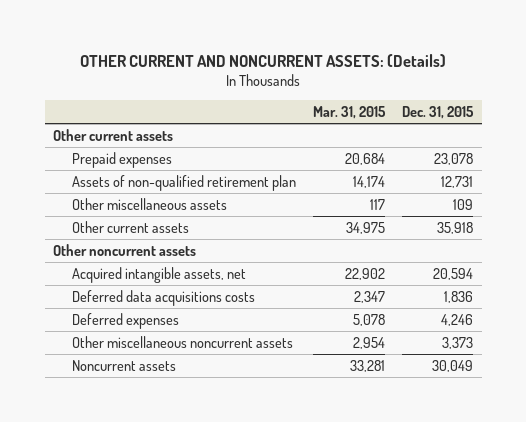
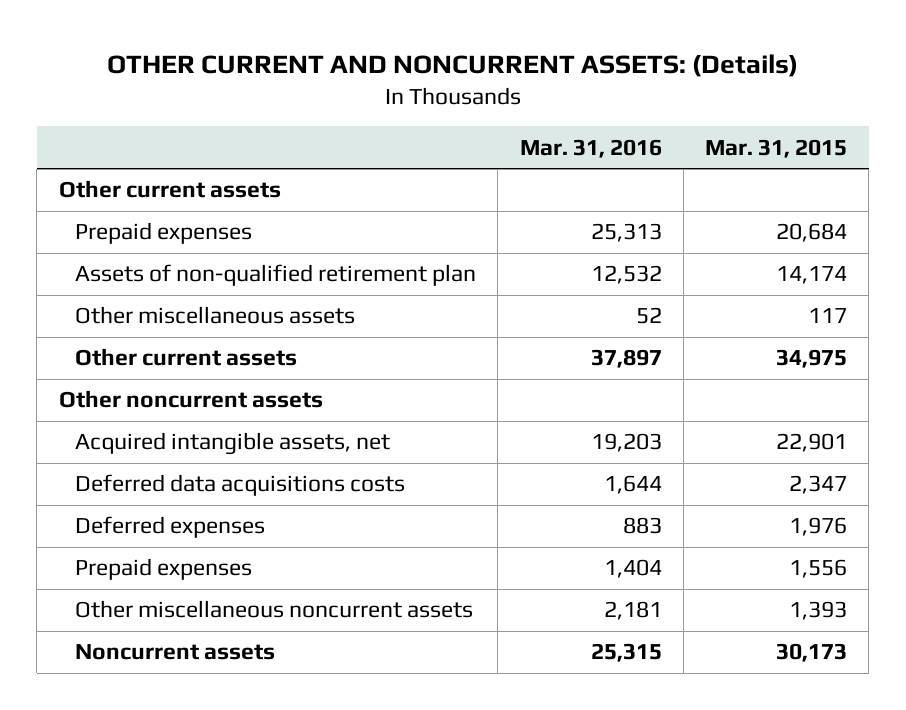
[402,106,475,120] Dec. 31, 2015 -> none
none -> [519,138,662,158] Mar. 31, 2016
[344,267,385,280] 22,902 -> [775,433,847,453] 22,901
[352,313,385,326] 5,078 -> [788,517,847,537] 1,976
none -> [75,558,253,581] Prepaid expenses
[352,336,385,349] 2,954 -> [788,601,847,621] 1,393
[349,359,385,372] 33,281 -> [775,643,847,663] 30,173

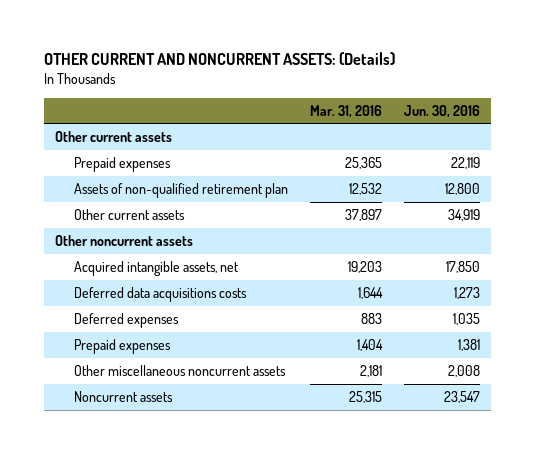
[704,138,847,158] Mar. 31, 2015 -> none
none -> [404,104,481,118] Jun. 30, 2016
[590,223,662,243] 25,313 -> [345,156,383,169] 25,365
[75,306,356,325] Other miscellaneous assets -> none

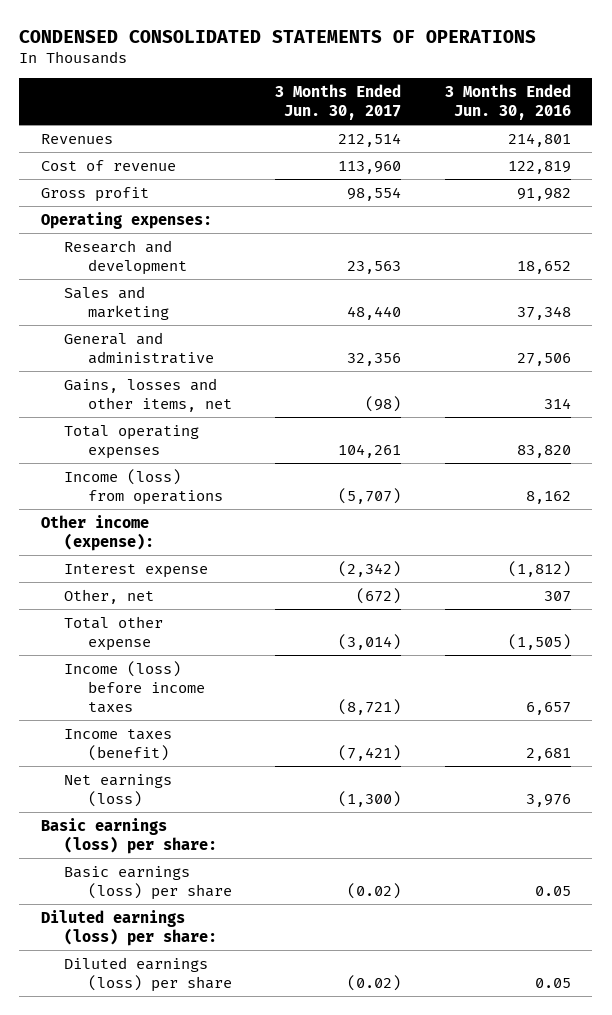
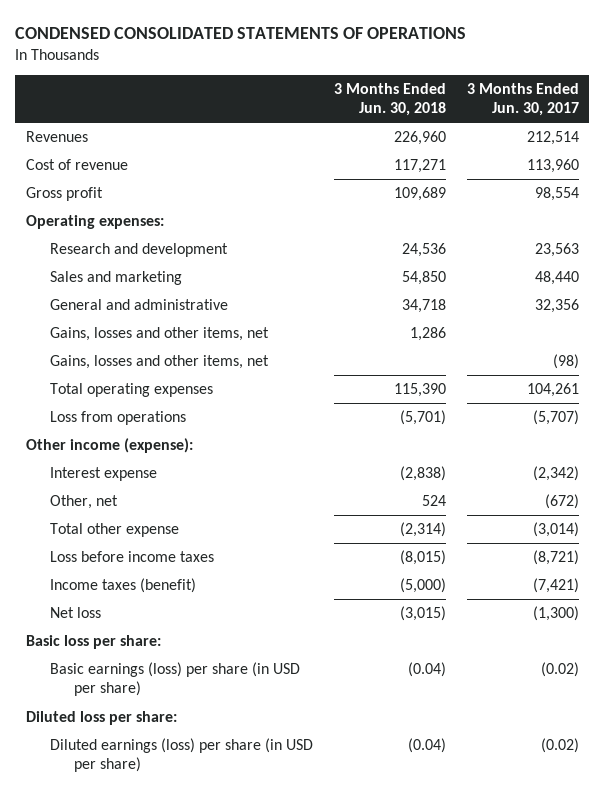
[444,84,571,121] 3 Months Ended Jun. 30, 2016 -> none
none -> [333,82,446,117] 3 Months Ended Jun. 30, 2018
none -> [49,326,269,341] Gains, losses and other items, net
[64,468,223,505] Income (loss) from operations -> [49,410,186,425] Loss from operations
[64,660,205,713] Income (loss) before income taxes -> [49,550,214,562] Loss before income taxes
[64,773,173,807] Net earnings (loss) -> [49,606,101,618] Net loss
[40,817,218,854] Basic earnings (loss) per share: -> [25,634,161,649] Basic loss per share:
[64,865,232,900] Basic earnings (loss) per share -> [49,661,300,697] Basic earnings (loss) per share (in USD per share)
[40,909,218,946] Diluted earnings (loss) per share: -> [25,710,177,725] Diluted loss per share:
[64,956,232,992] Diluted earnings (loss) per share -> [49,737,313,773] Diluted earnings (loss) per share (in USD per share)

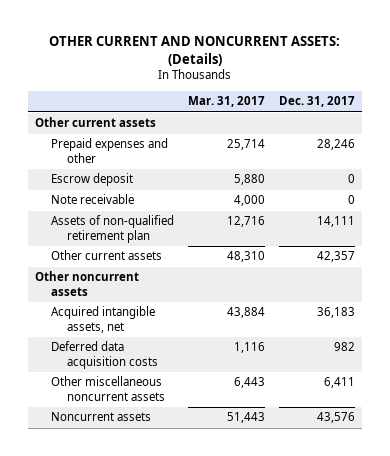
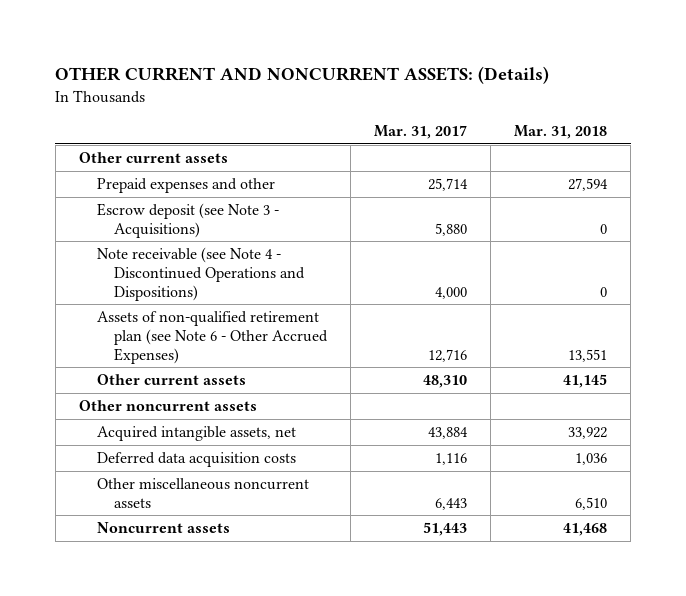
[279,96,356,108] Dec. 31, 2017 -> none
none -> [514,125,608,140] Mar. 31, 2018
[51,173,134,187] Escrow deposit -> [96,203,279,238] Escrow deposit (see Note 3 - Acquisitions)
[51,194,135,205] Note receivable -> [96,247,306,301] Note receivable (see Note 4 - Discontinued Operations and Dispositions)
[51,215,175,243] Assets of non-qualified retirement plan -> [96,311,329,364] Assets of non-qualified retirement plan (see Note 6 - Other Accrued Expenses)

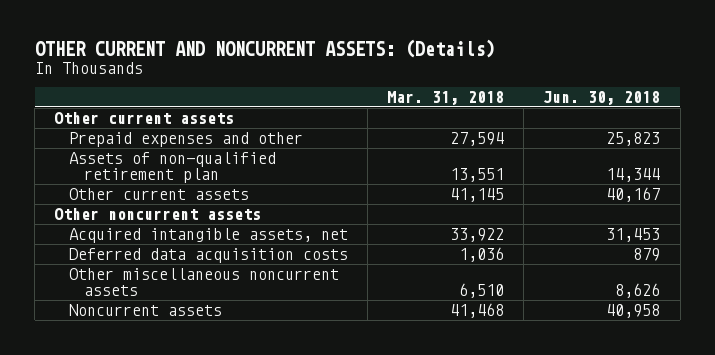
[374,125,468,140] Mar. 31, 2017 -> none
none -> [543,90,661,105] Jun. 30, 2018
[96,203,279,238] Escrow deposit (see Note 3 - Acquisitions) -> none
[96,247,306,301] Note receivable (see Note 4 - Discontinued Operations and Dispositions) -> none
[96,311,329,364] Assets of non-qualified retirement plan (see Note 6 - Other Accrued Expenses) -> [69,152,277,184] Assets of non-qualified retirement plan

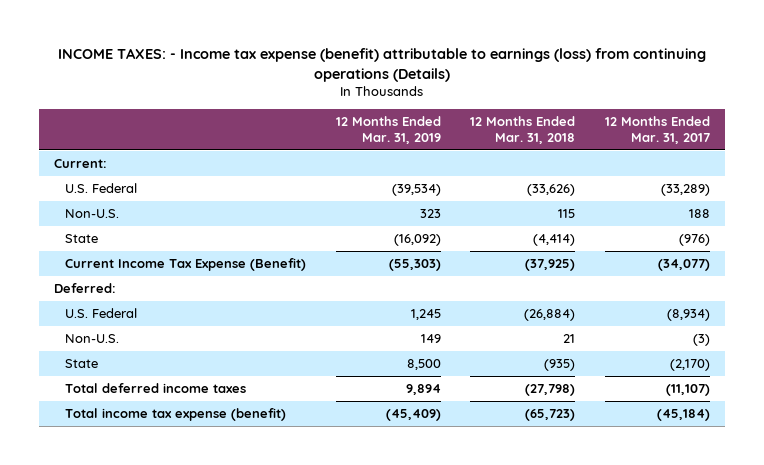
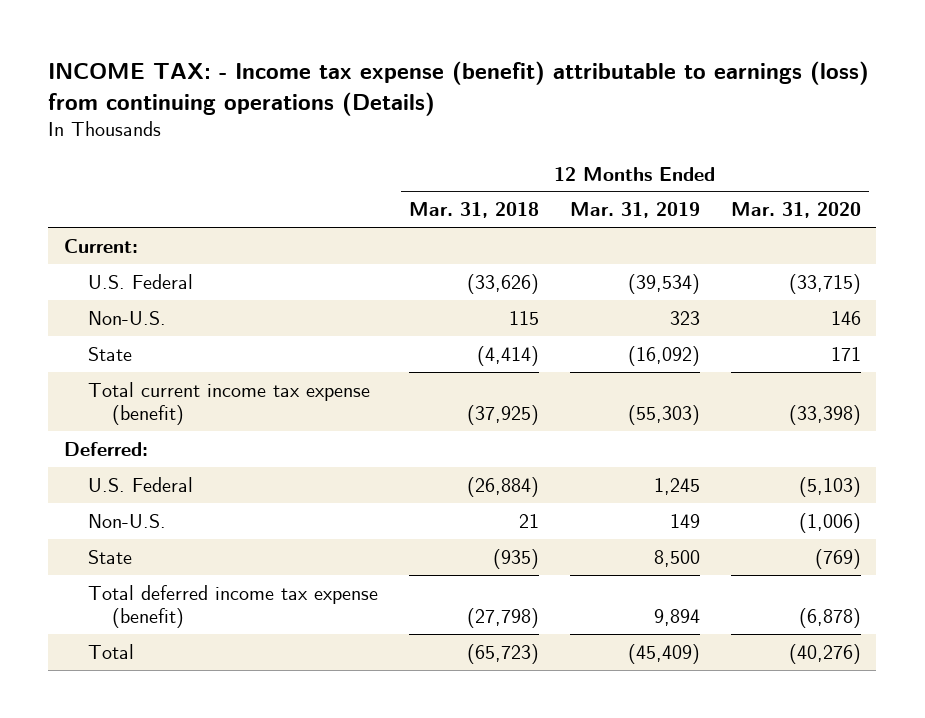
[57,48,706,83] INCOME TAXES: - Income tax expense (benefit) attributable to earnings (loss) from continuing operations (Details) -> [48,61,870,116] INCOME TAX: - Income tax expense (benefit) attributable to earnings (loss) from continuing operations (Details)
[604,116,710,144] 12 Months Ended Mar. 31, 2017 -> none
none -> [730,202,861,219] Mar. 31, 2020
[65,257,307,271] Current Income Tax Expense (Benefit) -> [87,381,370,425] Total current income tax expense (benefit)
[65,382,247,393] Total deferred income taxes -> [87,584,378,628] Total deferred income tax expense (benefit)
[65,407,287,421] Total income tax expense (benefit) -> [87,643,134,659] Total

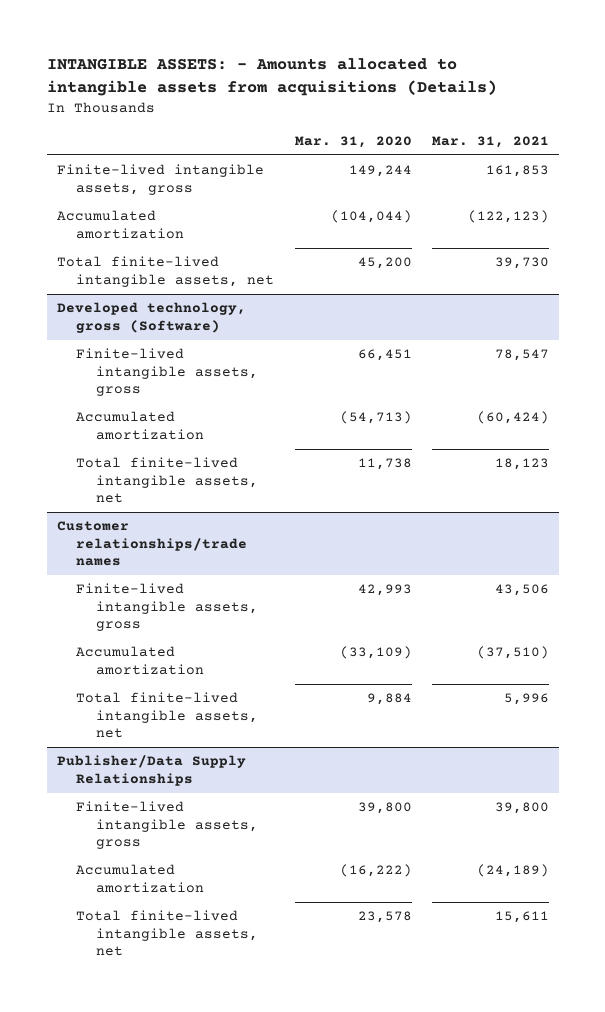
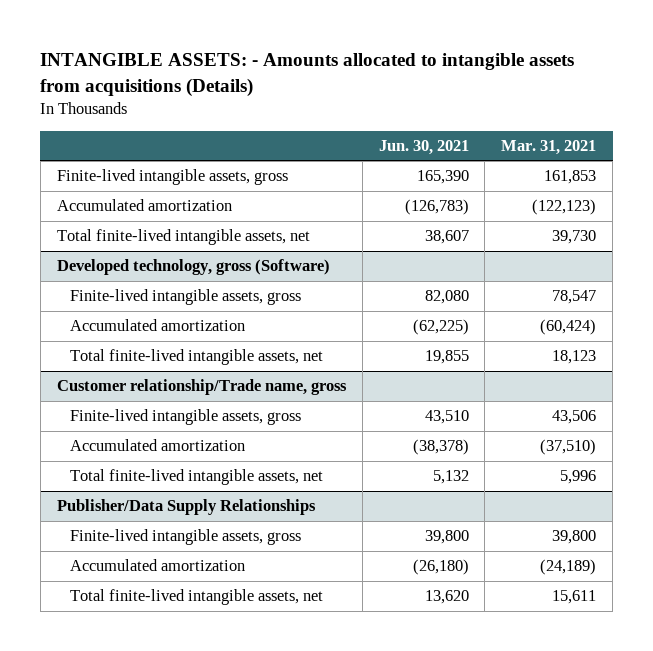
[294,135,412,148] Mar. 31, 2020 -> none
none -> [378,139,469,155] Jun. 30, 2021
[56,521,248,567] Customer relationships/trade names -> [56,379,347,396] Customer relationship/Trade name, gross

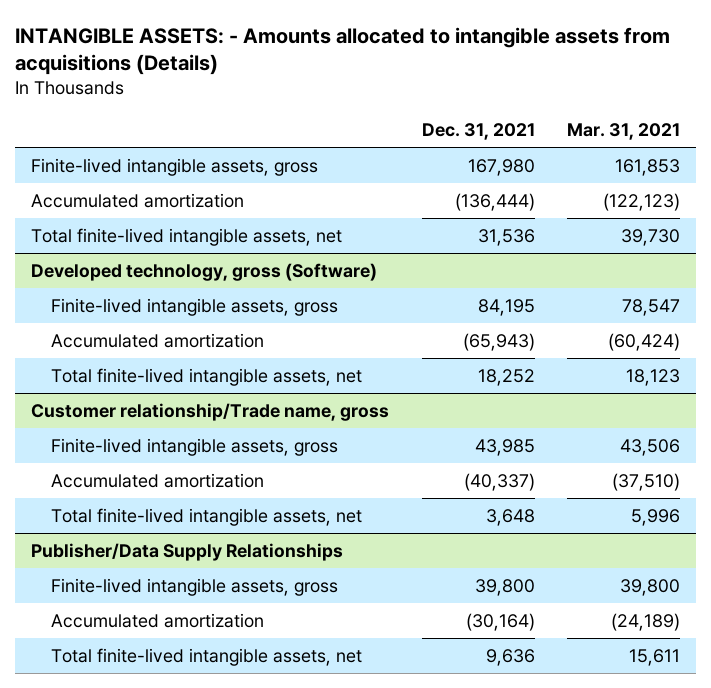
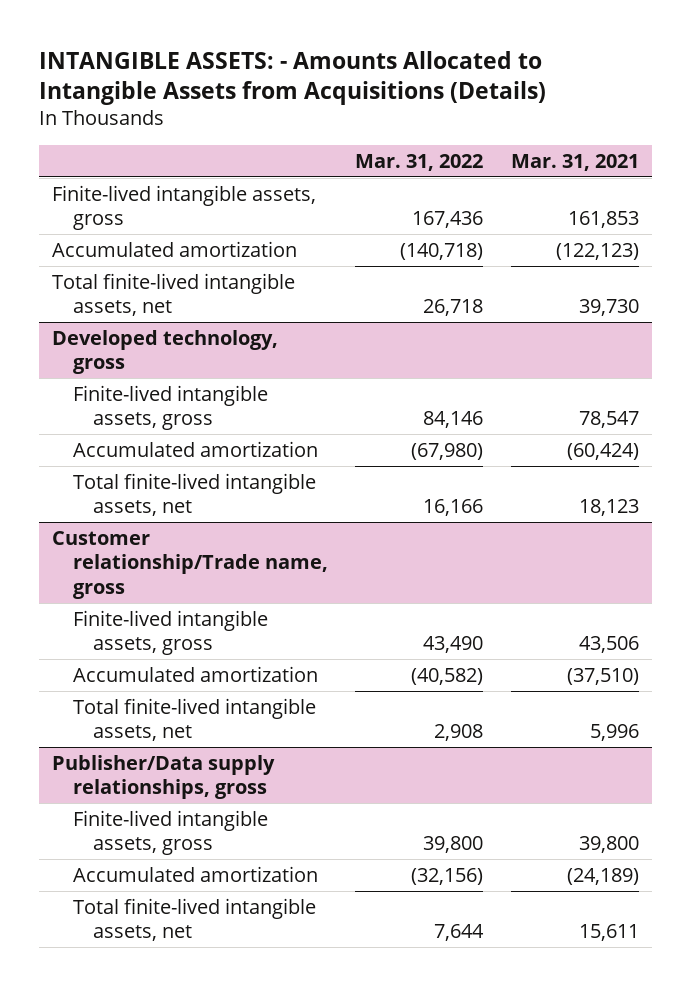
[15,26,671,76] INTANGIBLE ASSETS: - Amounts allocated to intangible assets from acquisitions (Details) -> [38,50,546,106] INTANGIBLE ASSETS: - Amounts Allocated to Intangible Assets from Acquisitions (Details)
[421,123,535,141] Dec. 31, 2021 -> none
none -> [355,153,484,171] Mar. 31, 2022
[31,262,378,281] Developed technology, gross (Software) -> [52,329,279,375] Developed technology, gross
[31,542,344,561] Publisher/Data Supply Relationships -> [52,754,276,800] Publisher/Data supply relationships, gross

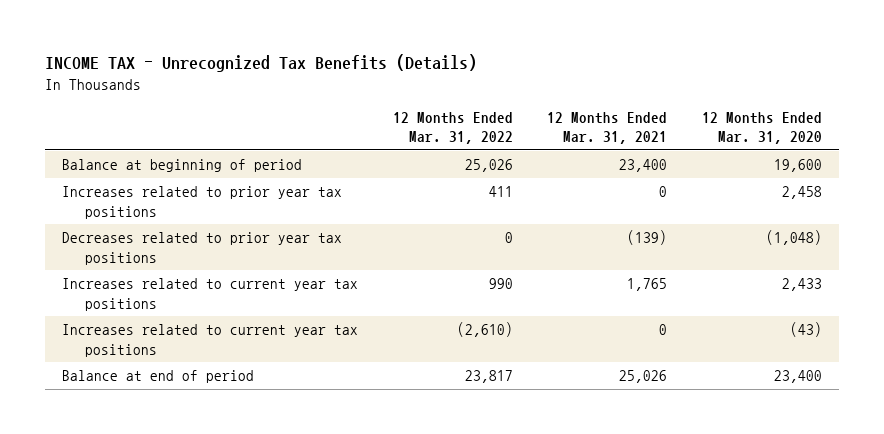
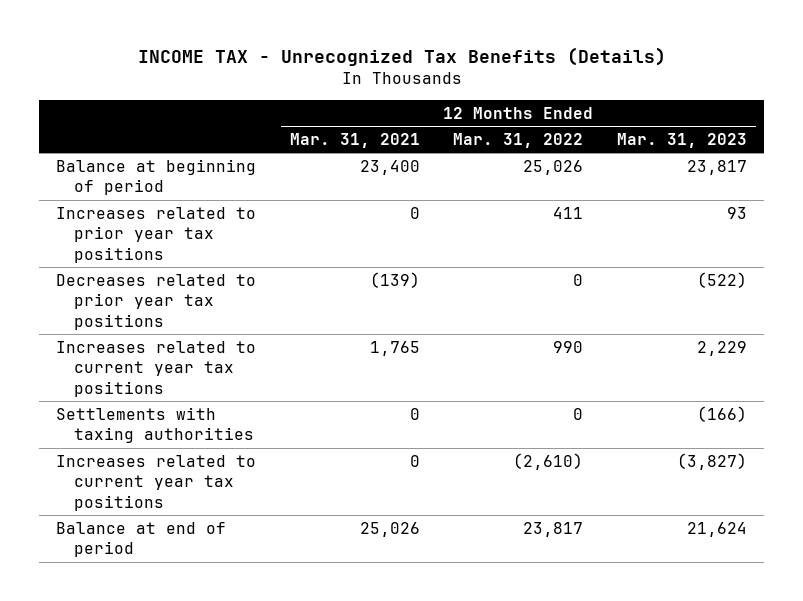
[702,111,823,145] 12 Months Ended Mar. 31, 2020 -> none
none -> [617,132,748,148] Mar. 31, 2023
none -> [55,406,254,444] Settlements with taxing authorities

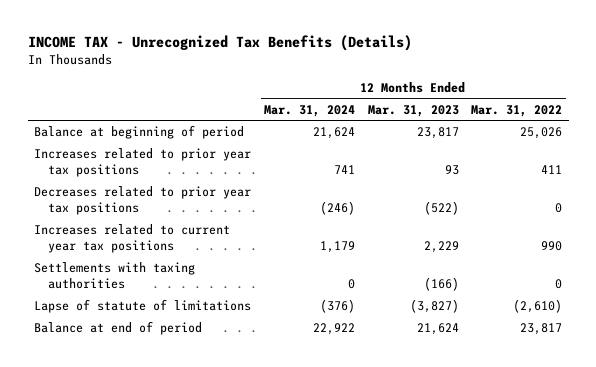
[289,132,420,148] Mar. 31, 2021 -> none
none -> [263,104,355,117] Mar. 31, 2024
[55,454,256,511] Increases related to current year tax positions -> [34,299,252,314] Lapse of statute of limitations

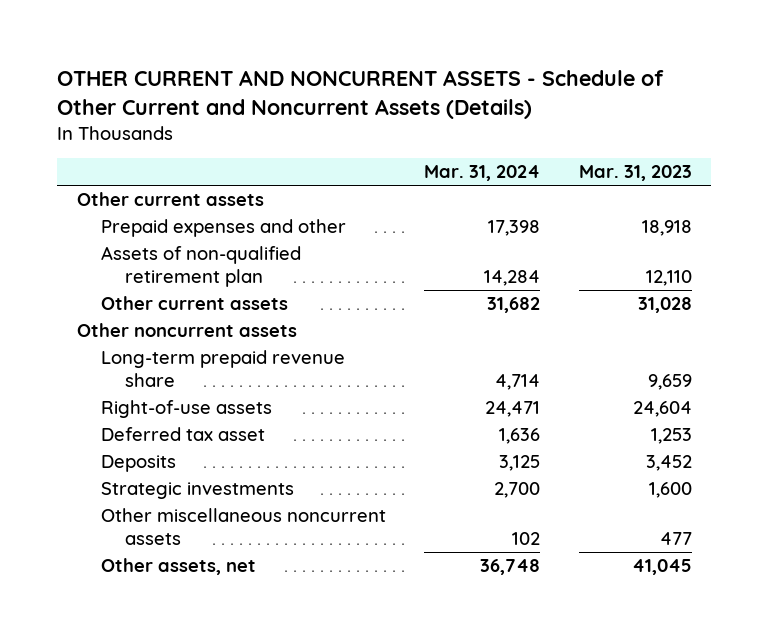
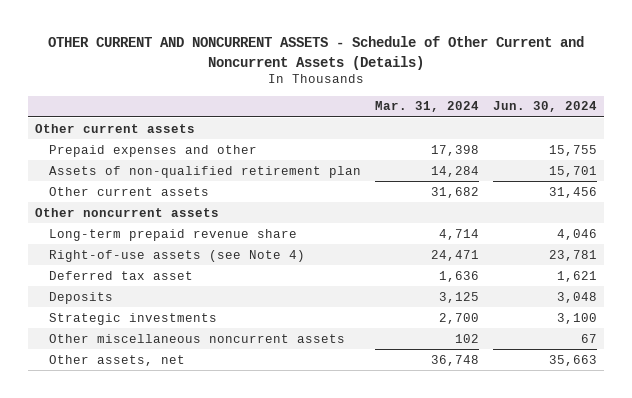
[578,165,692,182] Mar. 31, 2023 -> none
none -> [492,101,597,113] Jun. 30, 2024
[100,400,272,419] Right-of-use assets -> [48,249,305,262] Right-of-use assets (see Note 4)

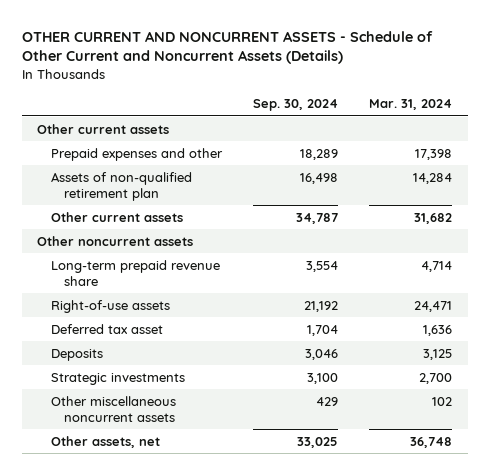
[492,101,597,113] Jun. 30, 2024 -> none
none -> [252,99,338,112] Sep. 30, 2024
[48,249,305,262] Right-of-use assets (see Note 4) -> [50,299,170,313] Right-of-use assets

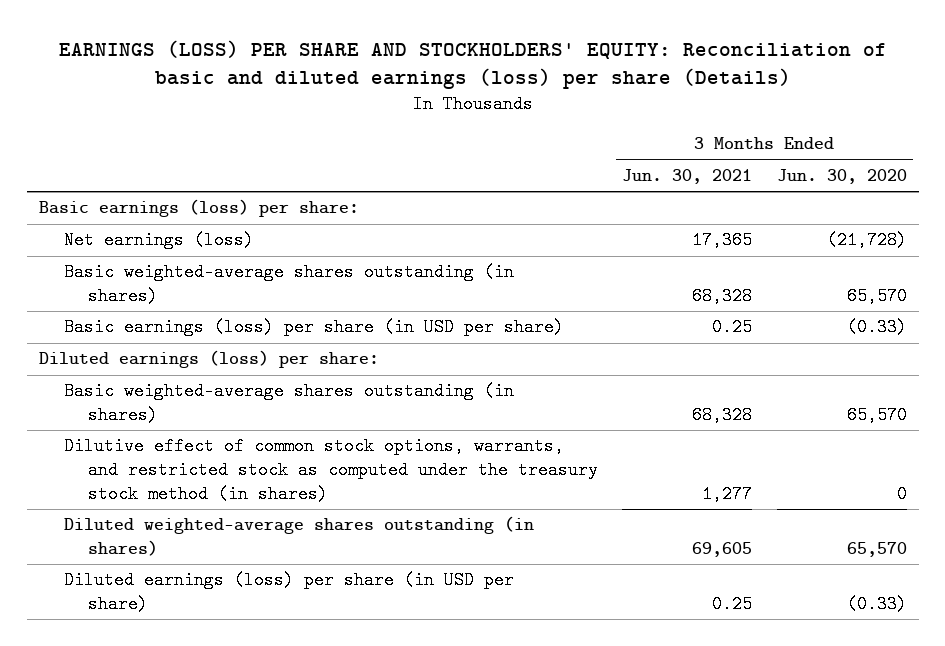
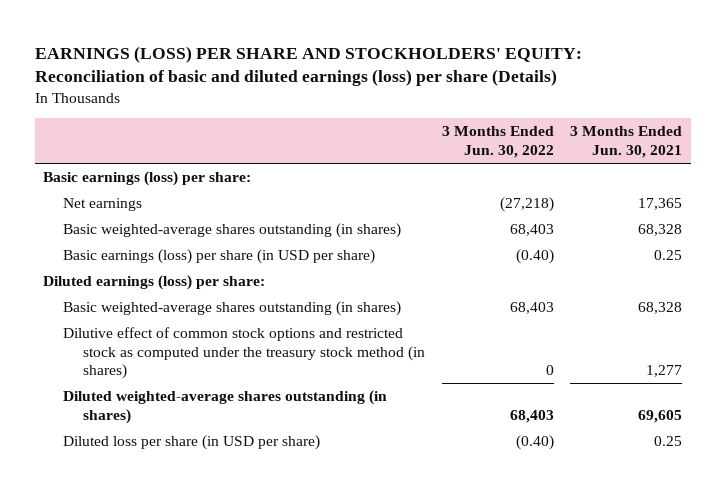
[776,169,907,185] Jun. 30, 2020 -> none
none -> [441,126,554,159] 3 Months Ended Jun. 30, 2022
[63,231,254,250] Net earnings (loss) -> [63,198,143,212] Net earnings
[63,437,599,503] Dilutive effect of common stock options, warrants, and restricted stock as computed under the treasury stock method (in shares) -> [63,327,425,380] Dilutive effect of common stock options and restricted stock as computed under the treasury stock method (in shares)
[63,571,514,614] Diluted earnings (loss) per share (in USD per share) -> [63,435,321,451] Diluted loss per share (in USD per share)

